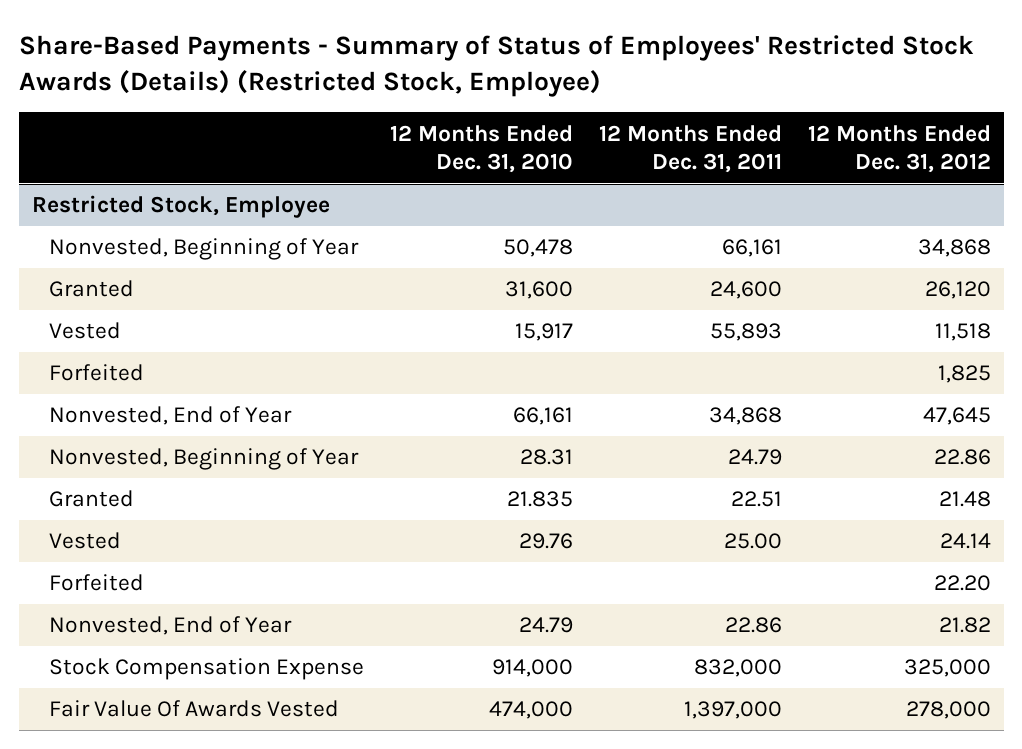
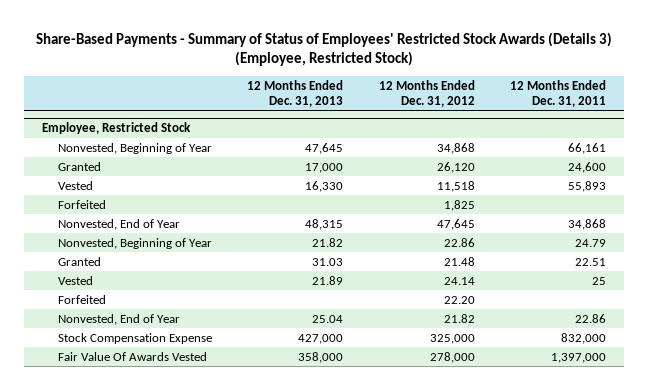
[18,35,974,97] Share-Based Payments - Summary of Status of Employees' Restricted Stock Awards (Details) (Restricted Stock, Employee) -> [36,31,613,67] Share-Based Payments - Summary of Status of Employees' Restricted Stock Awards (Details 3) (Employee, Restricted Stock)
[390,124,574,173] 12 Months Ended Dec. 31, 2010 -> none
none -> [247,79,344,107] 12 Months Ended Dec. 31, 2013
[31,195,330,219] Restricted Stock, Employee -> [41,122,191,135] Employee, Restricted Stock
[724,533,783,550] 25.00 -> [592,276,607,285] 25

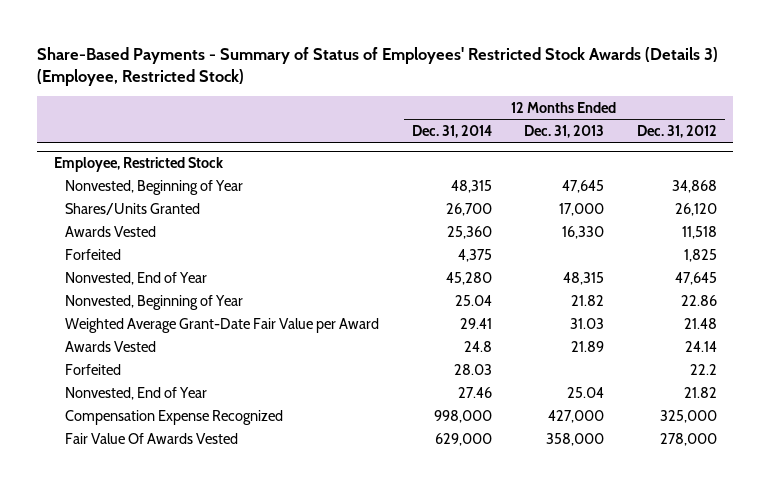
[510,79,607,107] 12 Months Ended Dec. 31, 2011 -> none
none -> [411,124,492,138] Dec. 31, 2014
[57,161,101,171] Granted -> [65,203,201,216] Shares/Units Granted
[57,180,93,190] Vested -> [65,226,157,238] Awards Vested
[57,256,101,266] Granted -> [65,318,380,334] Weighted Average Grant-Date Fair Value per Award
[57,275,93,285] Vested -> [65,341,157,353] Awards Vested
[443,295,475,304] 22.20 -> [689,364,717,376] 22.2
[57,332,212,344] Stock Compensation Expense -> [65,410,284,426] Compensation Expense Recognized

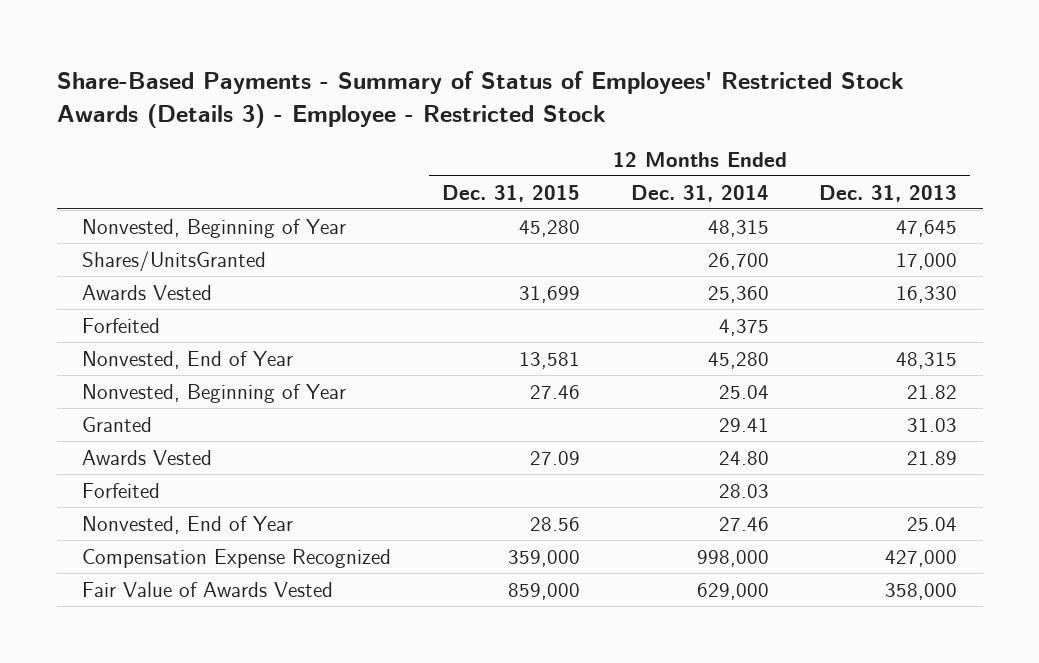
[37,46,719,87] Share-Based Payments - Summary of Status of Employees' Restricted Stock Awards (Details 3) (Employee, Restricted Stock) -> [56,71,904,129] Share-Based Payments - Summary of Status of Employees' Restricted Stock Awards (Details 3) - Employee - Restricted Stock
[636,124,717,138] Dec. 31, 2012 -> none
none -> [441,184,580,202] Dec. 31, 2015
[53,157,223,173] Employee, Restricted Stock -> none
[65,203,201,216] Shares/Units Granted -> [82,250,267,272] Shares/UnitsGranted
[65,318,380,334] Weighted Average Grant-Date Fair Value per Award -> [82,416,153,432] Granted
[463,341,492,353] 24.8 -> [718,450,769,465] 24.80
[65,433,239,445] Fair Value Of Awards Vested -> [82,581,334,597] Fair Value of Awards Vested

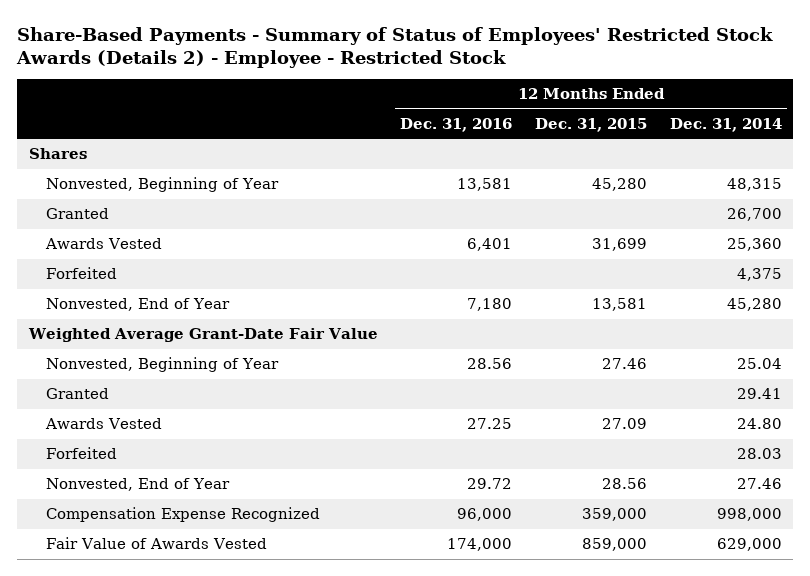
[56,71,904,129] Share-Based Payments - Summary of Status of Employees' Restricted Stock Awards (Details 3) - Employee - Restricted Stock -> [16,26,774,69] Share-Based Payments - Summary of Status of Employees' Restricted Stock Awards (Details 2) - Employee - Restricted Stock
[819,184,958,202] Dec. 31, 2013 -> none
none -> [400,118,513,133] Dec. 31, 2016
none -> [28,148,87,160] Shares
[82,250,267,272] Shares/UnitsGranted -> [46,208,110,220] Granted
none -> [27,328,378,343] Weighted Average Grant-Date Fair Value

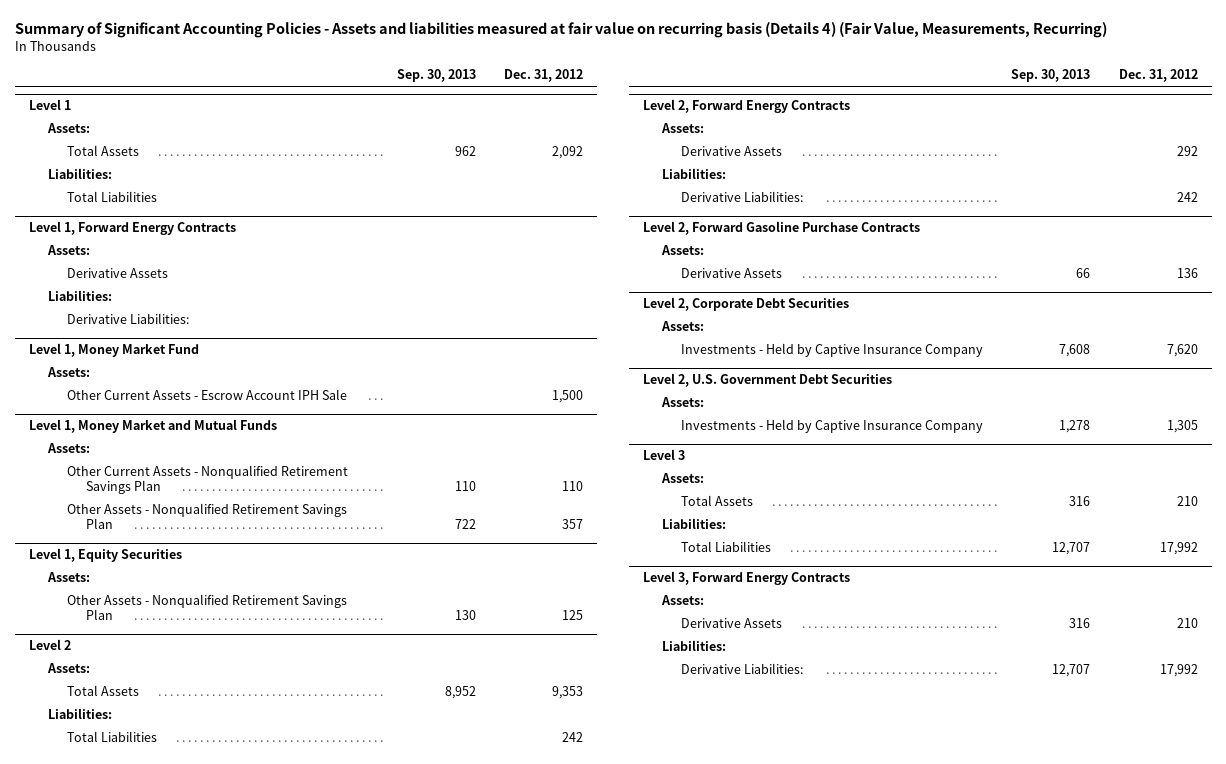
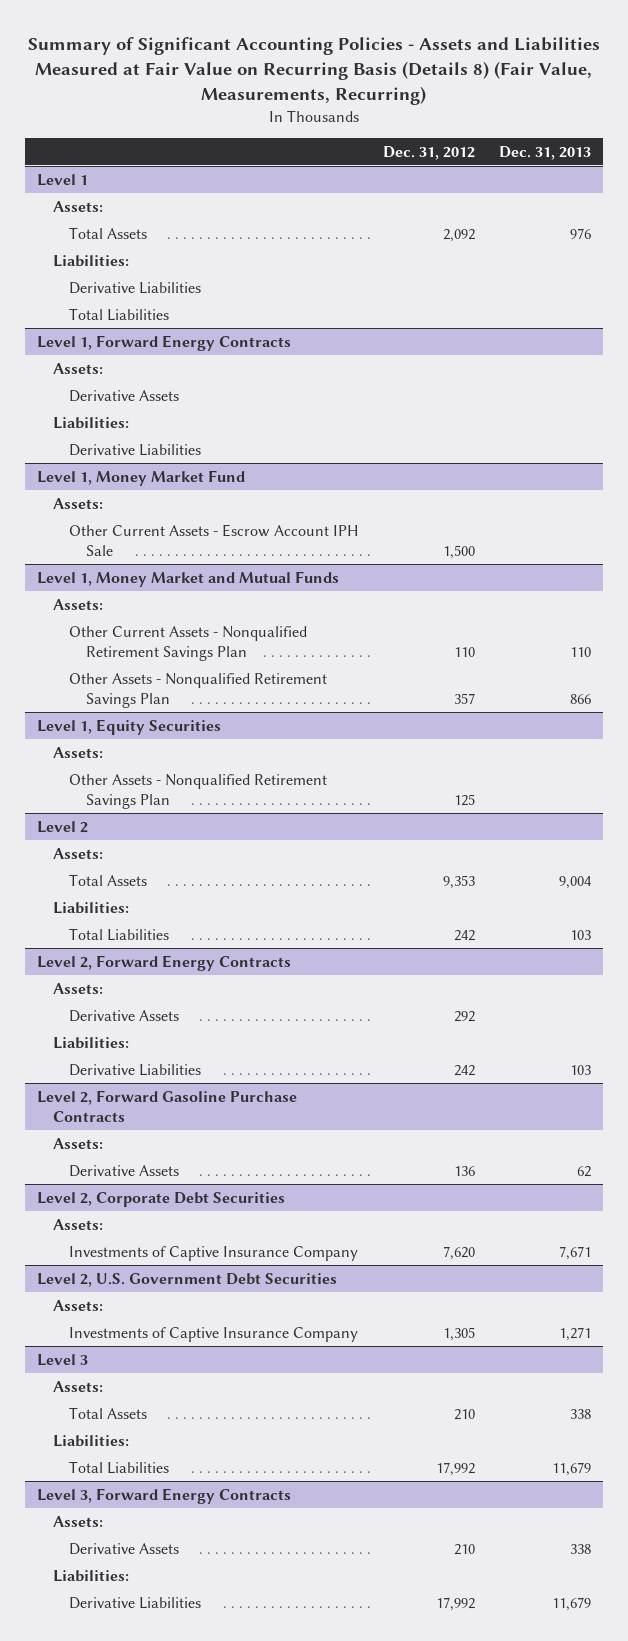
[14,22,1107,39] Summary of Significant Accounting Policies - Assets and liabilities measured at fair value on recurring basis (Details 4) (Fair Value, Measurements, Recurring) -> [27,36,600,106] Summary of Significant Accounting Policies - Assets and Liabilities Measured at Fair Value on Recurring Basis (Details 8) (Fair Value, Measurements, Recurring)
[397,69,477,83] Sep. 30, 2013 -> none
none -> [499,145,592,160] Dec. 31, 2013
none -> [69,281,202,294] Derivative Liabilities
[66,312,189,324] Derivative Liabilities: -> [69,443,202,456] Derivative Liabilities
[681,190,804,202] Derivative Liabilities: -> [69,1063,202,1076] Derivative Liabilities
[681,342,984,357] Investments - Held by Captive Insurance Company -> [69,1245,359,1261] Investments of Captive Insurance Company
[681,418,984,433] Investments - Held by Captive Insurance Company -> [69,1326,359,1342] Investments of Captive Insurance Company
[681,662,804,674] Derivative Liabilities: -> [69,1596,202,1609] Derivative Liabilities

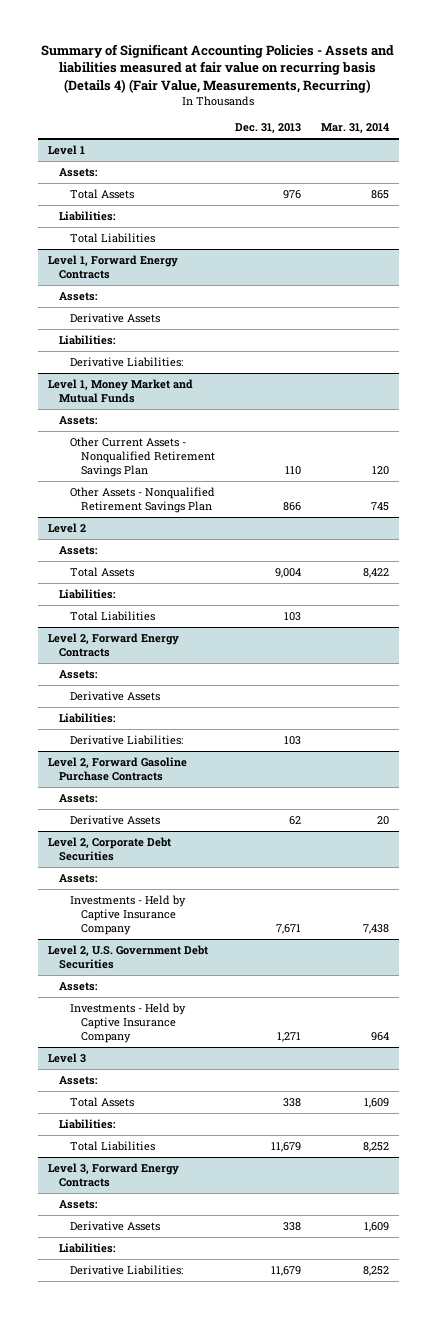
[27,36,600,106] Summary of Significant Accounting Policies - Assets and Liabilities Measured at Fair Value on Recurring Basis (Details 8) (Fair Value, Measurements, Recurring) -> [41,44,395,93] Summary of Significant Accounting Policies - Assets and liabilities measured at fair value on recurring basis (Details 4) (Fair Value, Measurements, Recurring)
[383,145,476,160] Dec. 31, 2012 -> none
none -> [321,123,390,134] Mar. 31, 2014
[69,281,202,294] Derivative Liabilities -> none
[36,469,245,486] Level 1, Money Market Fund -> none
[53,497,104,509] Assets: -> none
[69,523,360,557] Other Current Assets - Escrow Account IPH Sale -> none
[69,443,202,456] Derivative Liabilities -> [70,357,184,368] Derivative Liabilities:
[36,718,221,735] Level 1, Equity Securities -> none
[53,746,104,758] Assets: -> none
[69,773,328,810] Other Assets - Nonqualified Retirement Savings Plan -> none
[69,1063,202,1076] Derivative Liabilities -> [70,735,184,746] Derivative Liabilities:
[69,1245,359,1261] Investments of Captive Insurance Company -> [70,895,187,936] Investments - Held by Captive Insurance Company
[69,1326,359,1342] Investments of Captive Insurance Company -> [70,1003,187,1044] Investments - Held by Captive Insurance Company
[69,1596,202,1609] Derivative Liabilities -> [70,1265,184,1276] Derivative Liabilities:

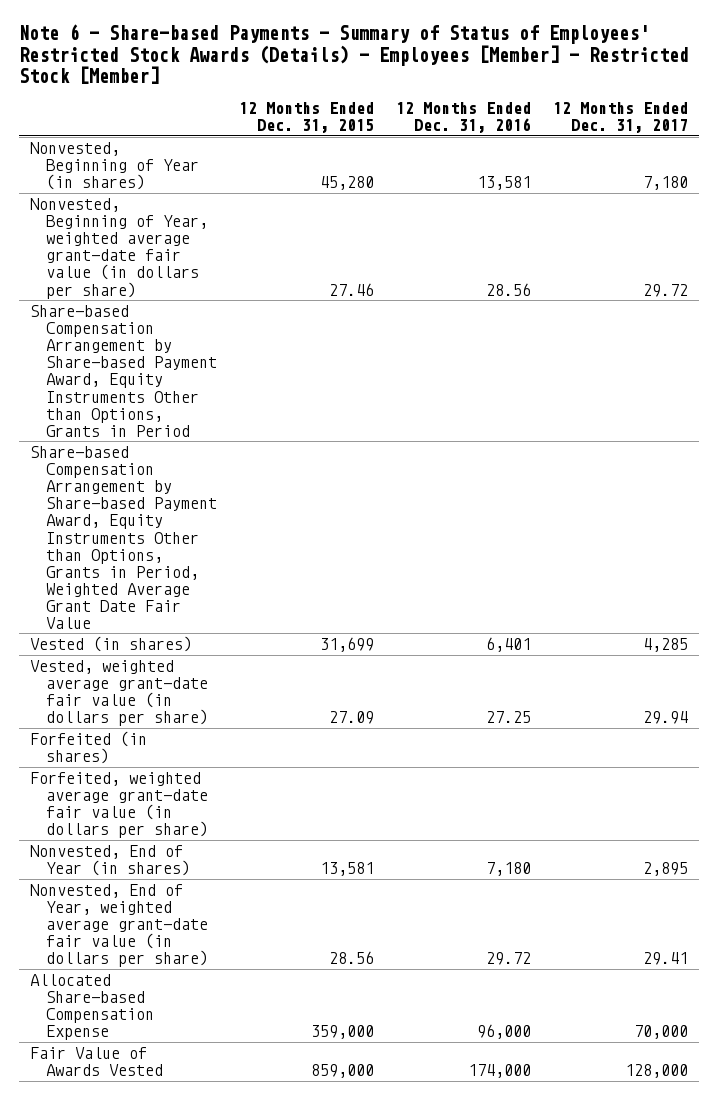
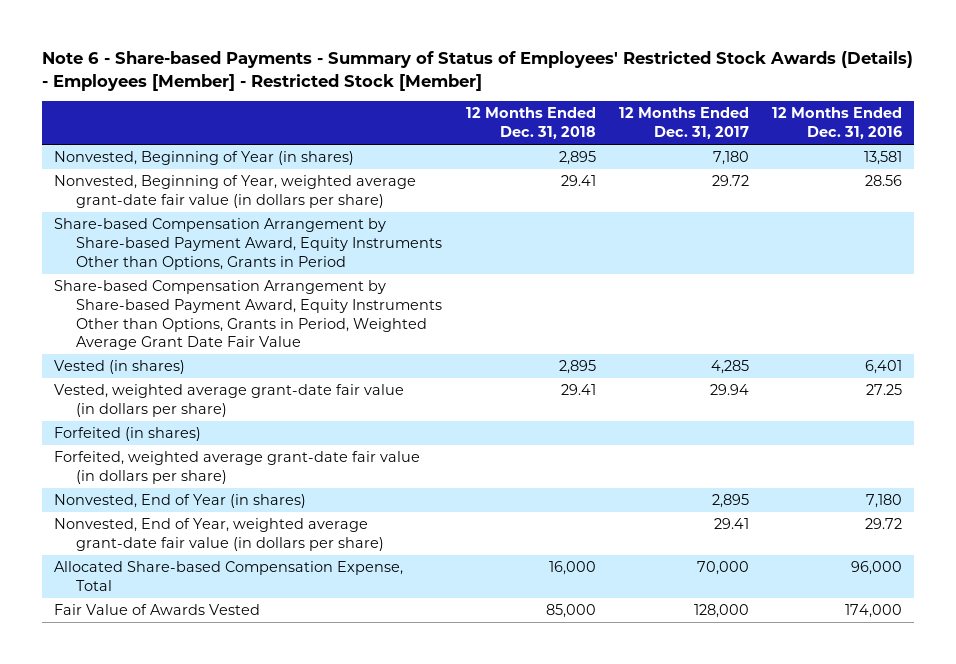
[238,101,374,133] 12 Months Ended Dec. 31, 2015 -> none
none -> [465,107,596,140] 12 Months Ended Dec. 31, 2018
[30,974,154,1041] Allocated Share-based Compensation Expense -> [53,561,403,591] Allocated Share-based Compensation Expense, Total

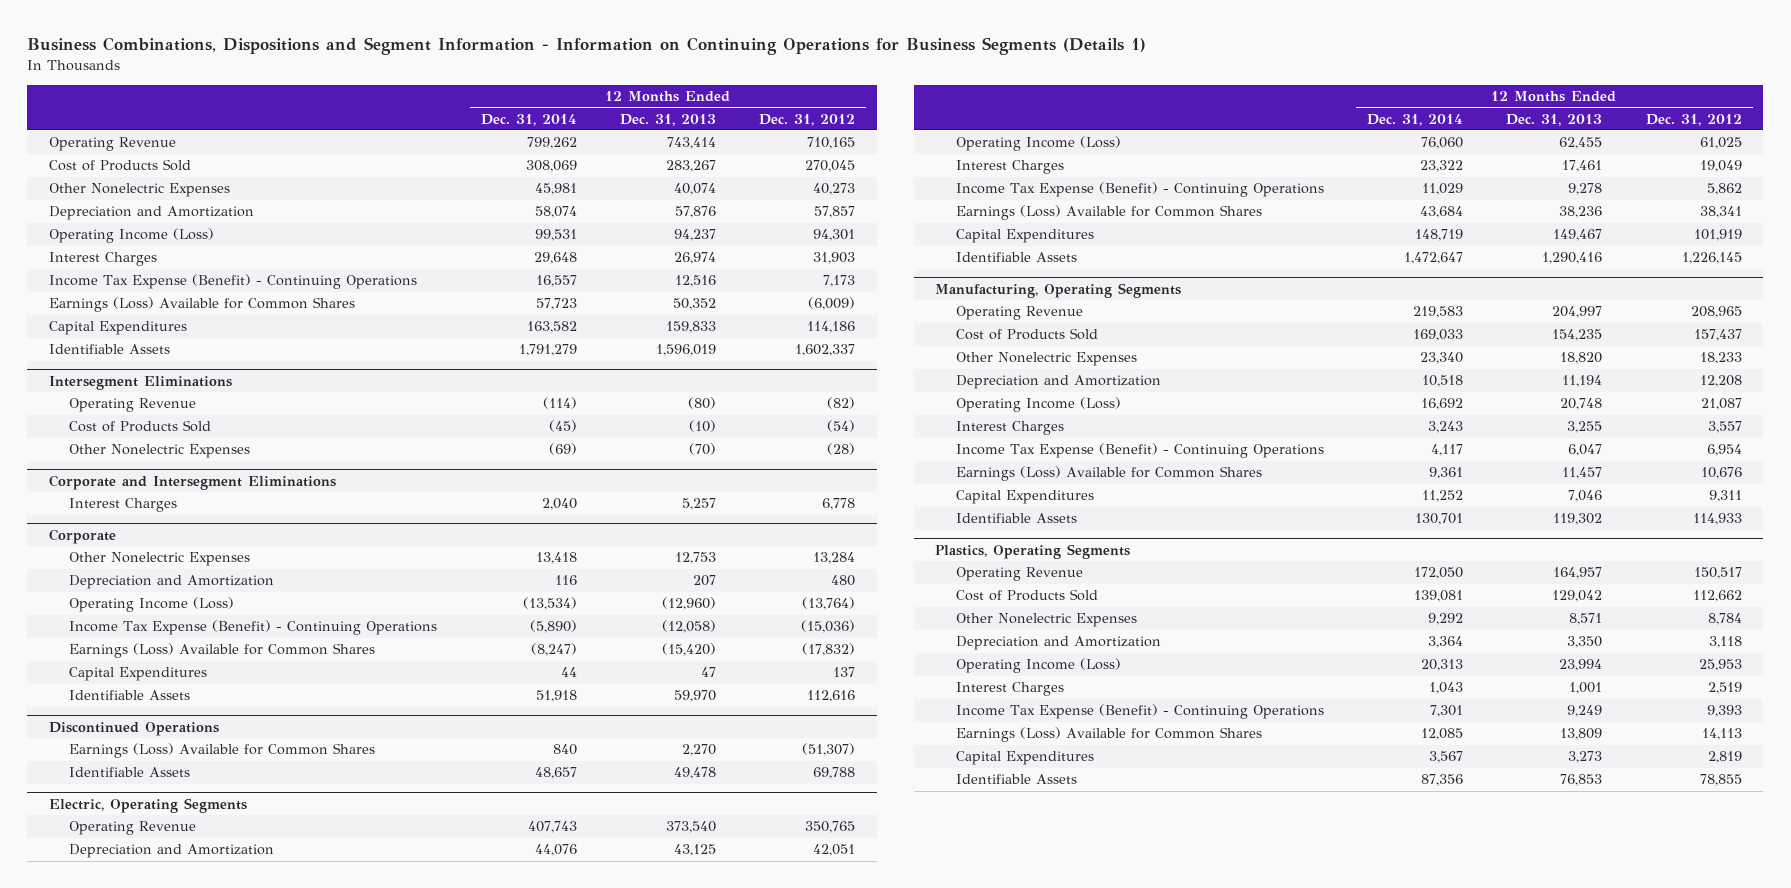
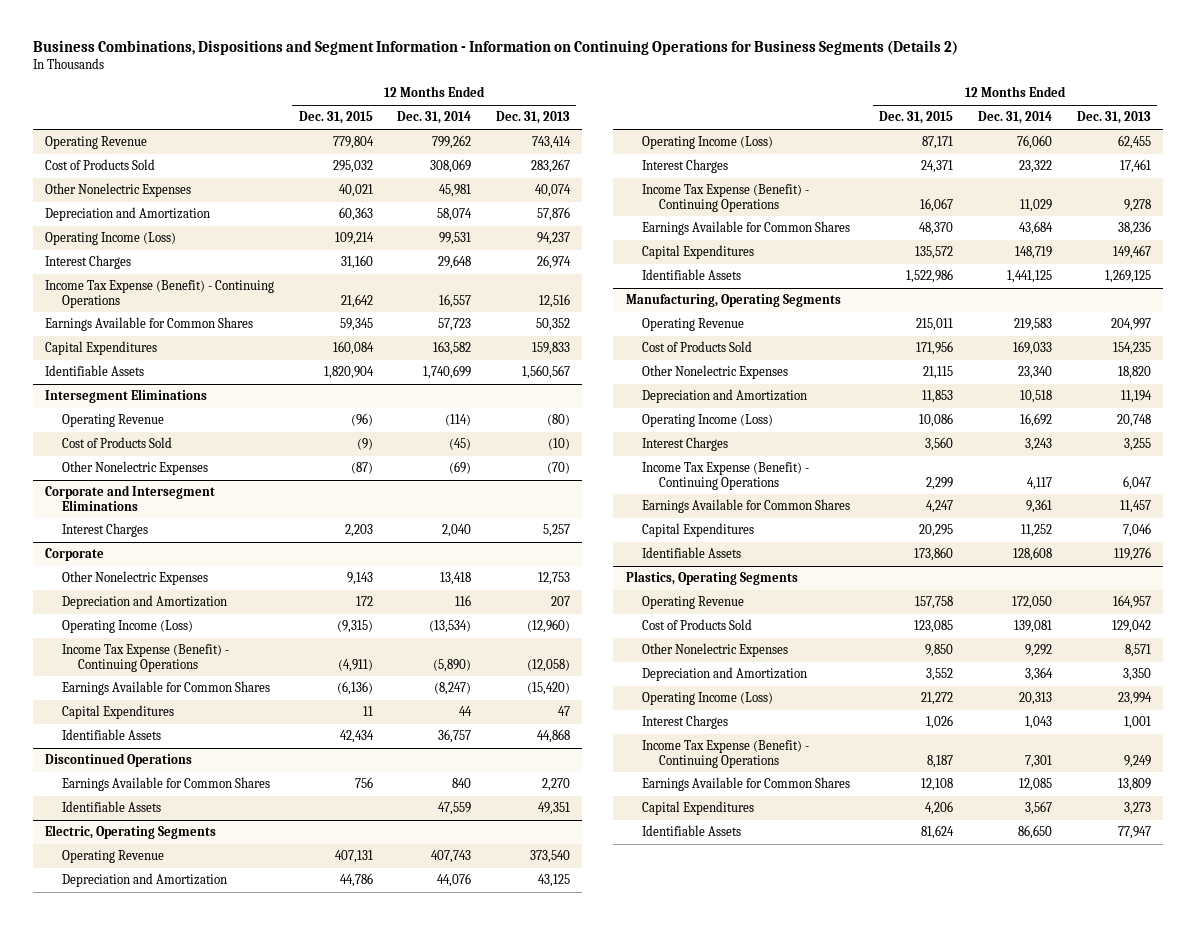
[27,37,1147,56] Business Combinations, Dispositions and Segment Information - Information on Continuing Operations for Business Segments (Details 1) -> [32,39,958,55] Business Combinations, Dispositions and Segment Information - Information on Continuing Operations for Business Segments (Details 2)
[759,113,856,126] Dec. 31, 2012 -> none
none -> [298,111,373,125] Dec. 31, 2015
[49,297,356,313] Earnings (Loss) Available for Common Shares -> [44,317,253,332] Earnings Available for Common Shares
[518,344,577,357] 1,791,279 -> [423,365,472,380] 1,740,699
[655,344,716,357] 1,596,019 -> [521,365,570,380] 1,560,567
[69,643,376,659] Earnings (Loss) Available for Common Shares -> [61,681,270,696] Earnings Available for Common Shares
[535,690,577,703] 51,918 -> [438,729,472,744] 36,757
[673,690,716,703] 59,970 -> [536,729,570,744] 44,868
[69,743,376,759] Earnings (Loss) Available for Common Shares -> [61,777,270,792] Earnings Available for Common Shares
[534,767,577,780] 48,657 -> [438,802,472,816] 47,559
[673,767,716,780] 49,478 -> [537,802,570,816] 49,351
[955,205,1262,221] Earnings (Loss) Available for Common Shares -> [642,221,851,236] Earnings Available for Common Shares
[1403,252,1463,265] 1,472,647 -> [1006,270,1052,284] 1,441,125
[1542,252,1603,265] 1,290,416 -> [1104,269,1151,284] 1,269,125
[955,466,1262,482] Earnings (Loss) Available for Common Shares -> [642,499,851,514] Earnings Available for Common Shares
[1414,513,1463,526] 130,701 -> [1012,547,1052,562] 128,608
[1553,513,1603,526] 119,302 -> [1113,547,1151,562] 119,276
[955,727,1262,743] Earnings (Loss) Available for Common Shares -> [642,777,851,792] Earnings Available for Common Shares
[1420,774,1463,787] 87,356 -> [1017,825,1052,840] 86,650
[1560,774,1603,787] 76,853 -> [1117,826,1151,840] 77,947

